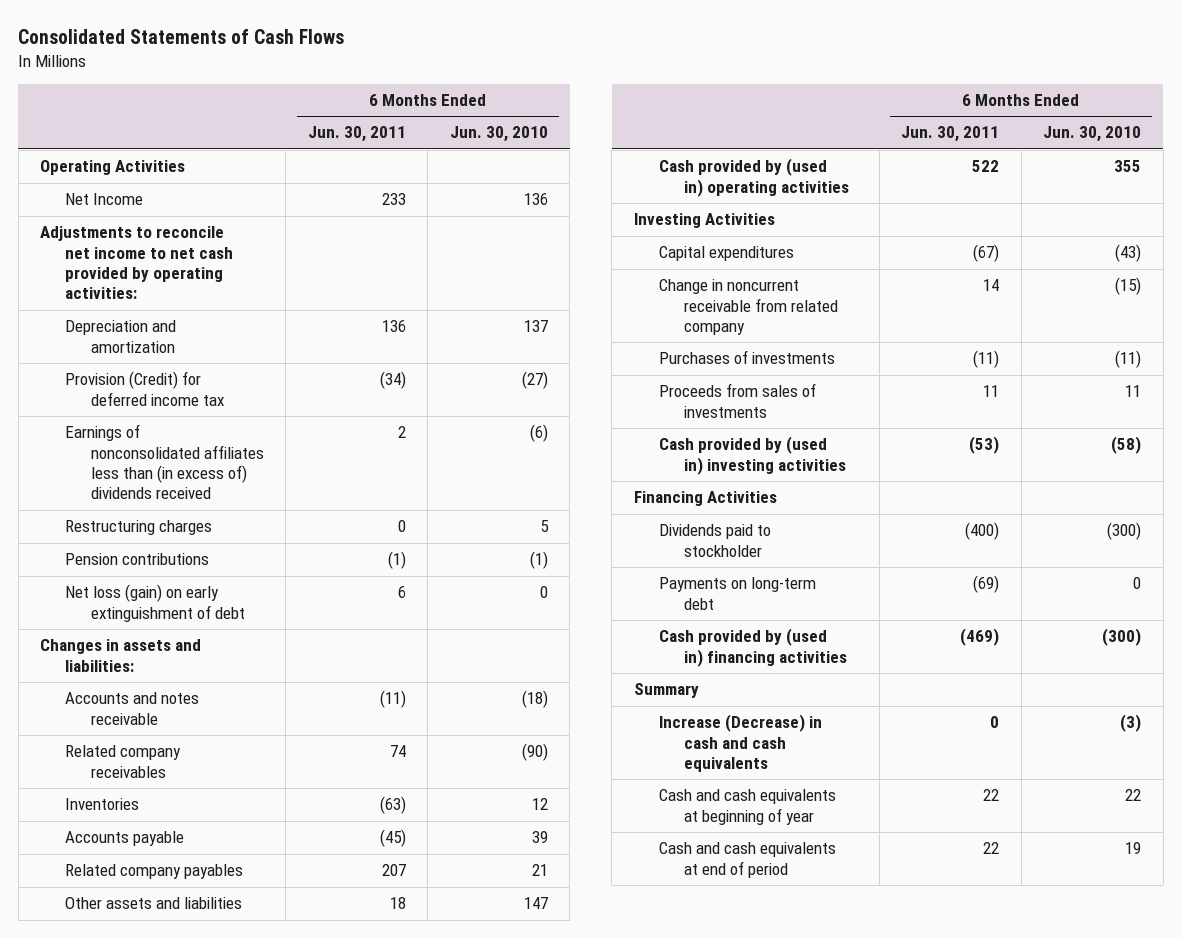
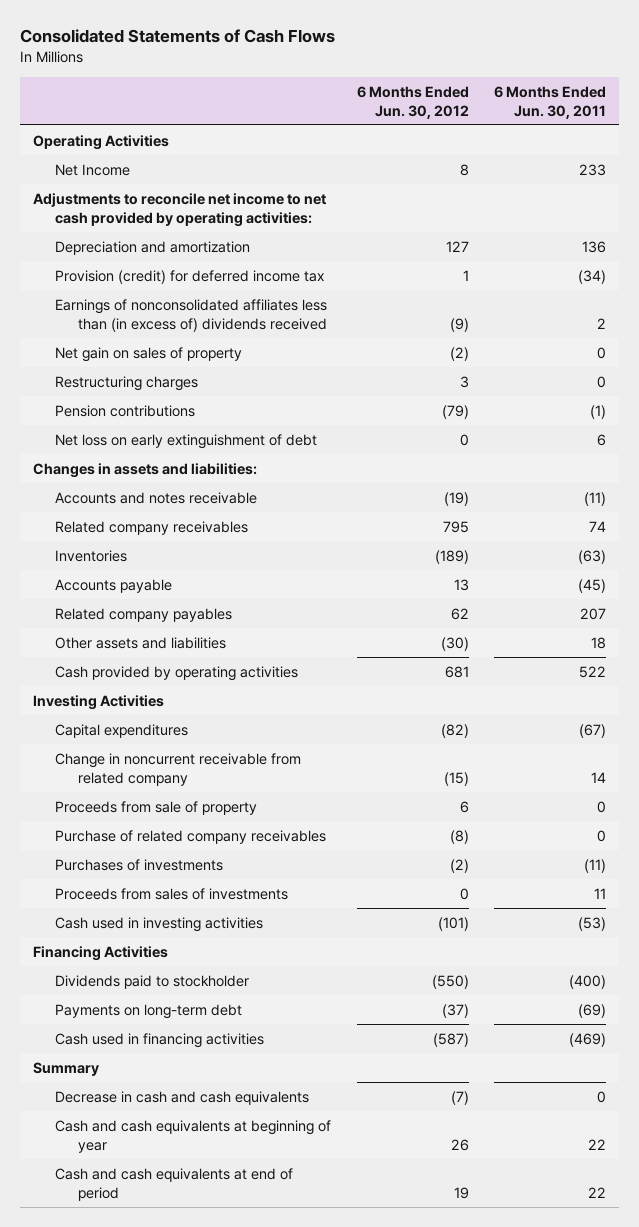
[449,126,548,143] Jun. 30, 2010 -> none
none -> [356,85,469,119] 6 Months Ended Jun. 30, 2012
[65,371,224,406] Provision (Credit) for deferred income tax -> [55,269,325,284] Provision (credit) for deferred income tax
none -> [55,346,243,362] Net gain on sales of property
[65,584,245,622] Net loss (gain) on early extinguishment of debt -> [55,433,318,449] Net loss on early extinguishment of debt
[658,158,850,197] Cash provided by (used in) operating activities -> [55,665,299,681] Cash provided by operating activities
none -> [55,800,258,815] Proceeds from sale of property
none -> [55,829,327,844] Purchase of related company receivables
[658,436,847,475] Cash provided by (used in) investing activities -> [55,916,264,932] Cash used in investing activities
[658,628,848,667] Cash provided by (used in) financing activities -> [55,1032,265,1048] Cash used in financing activities
[658,714,822,772] Increase (Decrease) in cash and cash equivalents -> [55,1090,310,1105] Decrease in cash and cash equivalents

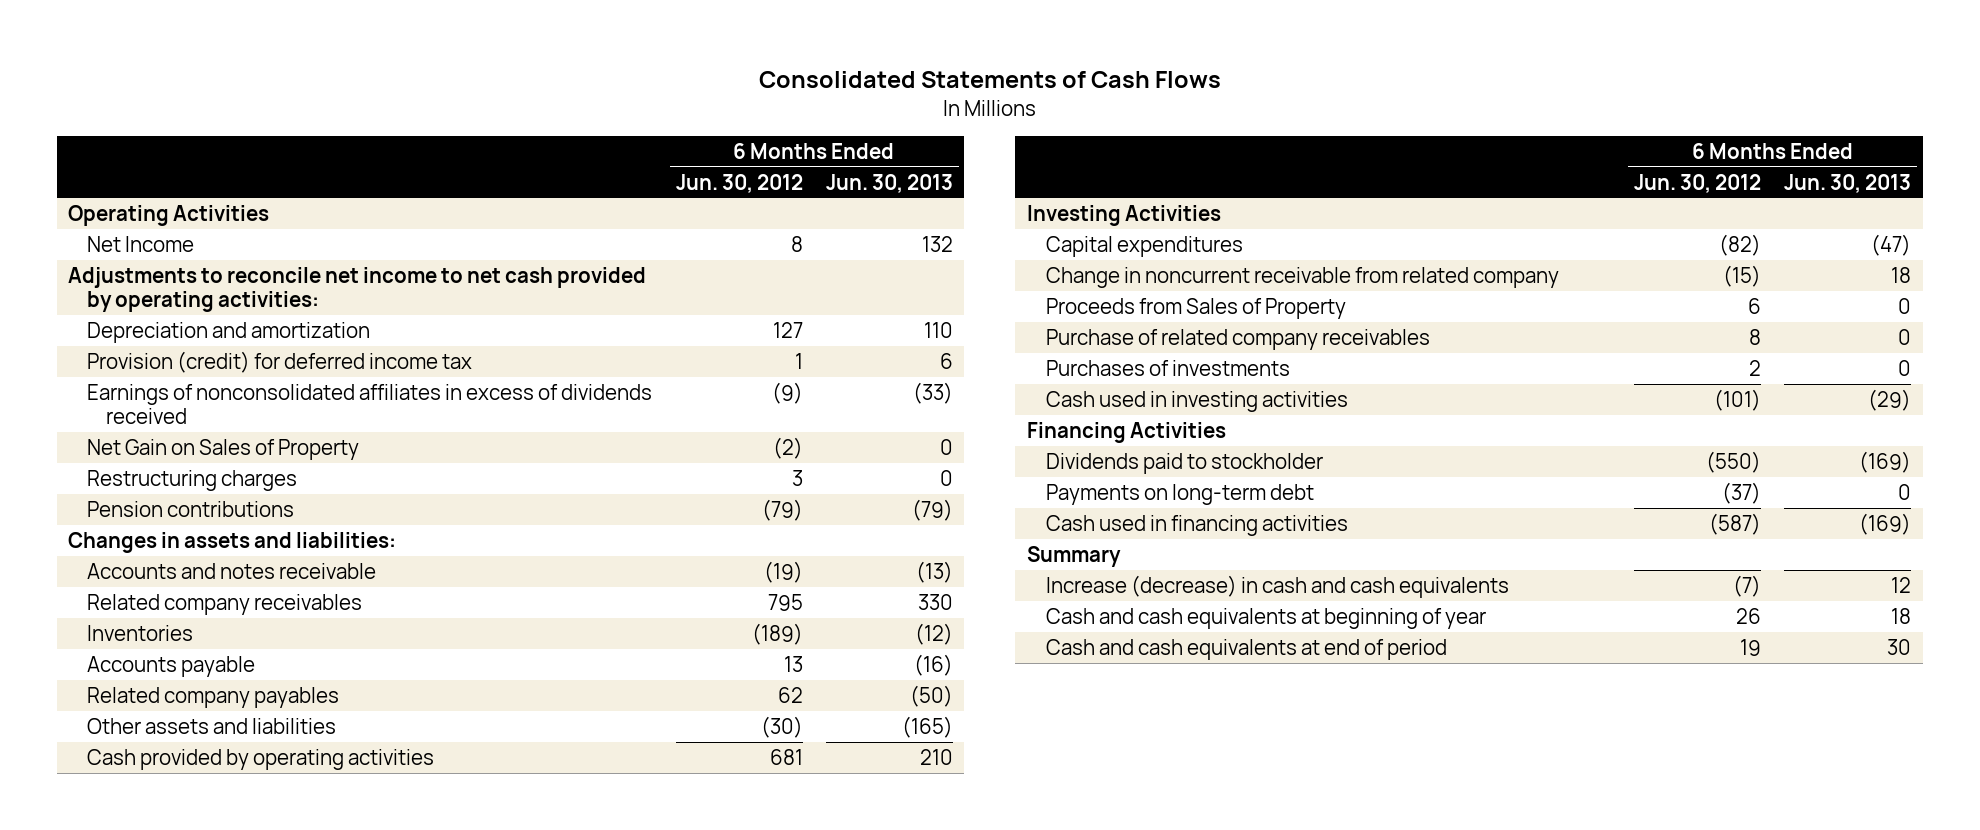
[494,85,607,119] 6 Months Ended Jun. 30, 2011 -> none
none -> [825,173,953,193] Jun. 30, 2013
[55,298,328,332] Earnings of nonconsolidated affiliates less than (in excess of) dividends received -> [87,383,653,424] Earnings of nonconsolidated affiliates in excess of dividends received
[55,346,243,362] Net gain on sales of property -> [87,438,360,460] Net Gain on Sales of Property
[55,433,318,449] Net loss on early extinguishment of debt -> none
[55,887,289,900] Proceeds from sales of investments -> none
[55,800,258,815] Proceeds from sale of property -> [1045,297,1346,319] Proceeds from Sales of Property
[449,829,469,844] (8) -> [1749,328,1762,345] 8
[449,858,469,873] (2) -> [1749,359,1762,376] 2
[55,1090,310,1105] Decrease in cash and cash equivalents -> [1045,574,1509,598] Increase (decrease) in cash and cash equivalents

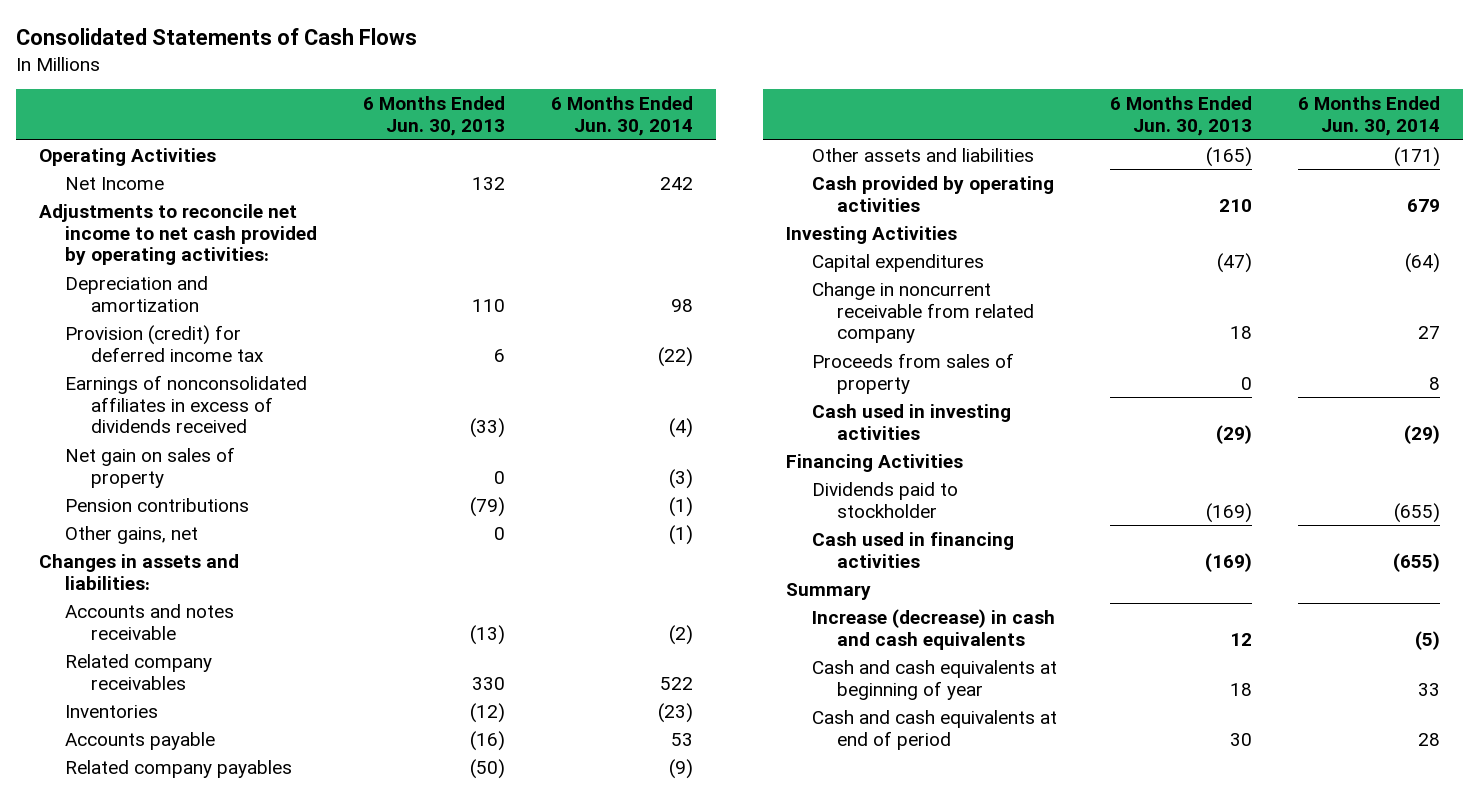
[675,173,803,193] Jun. 30, 2012 -> none
none -> [550,96,693,137] 6 Months Ended Jun. 30, 2014
[87,469,298,491] Restructuring charges -> none
[87,438,360,460] Net Gain on Sales of Property -> [64,446,235,488] Net gain on sales of property
none -> [64,525,198,544] Other gains, net
[1045,328,1430,350] Purchase of related company receivables -> none
[1045,359,1290,376] Purchases of investments -> none
[1045,297,1346,319] Proceeds from Sales of Property -> [811,352,1014,394] Proceeds from sales of property
[1045,483,1314,505] Payments on long-term debt -> none

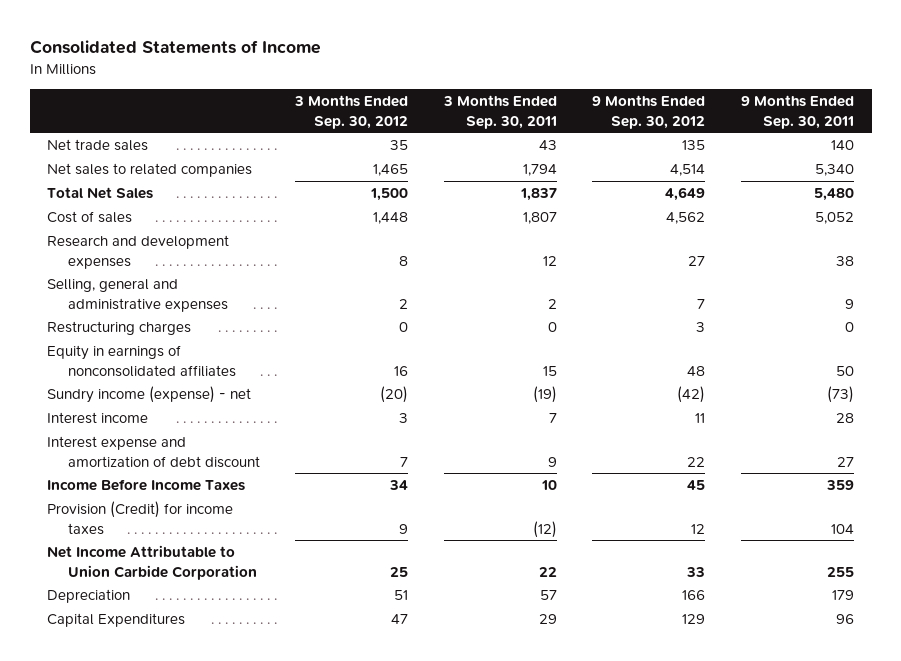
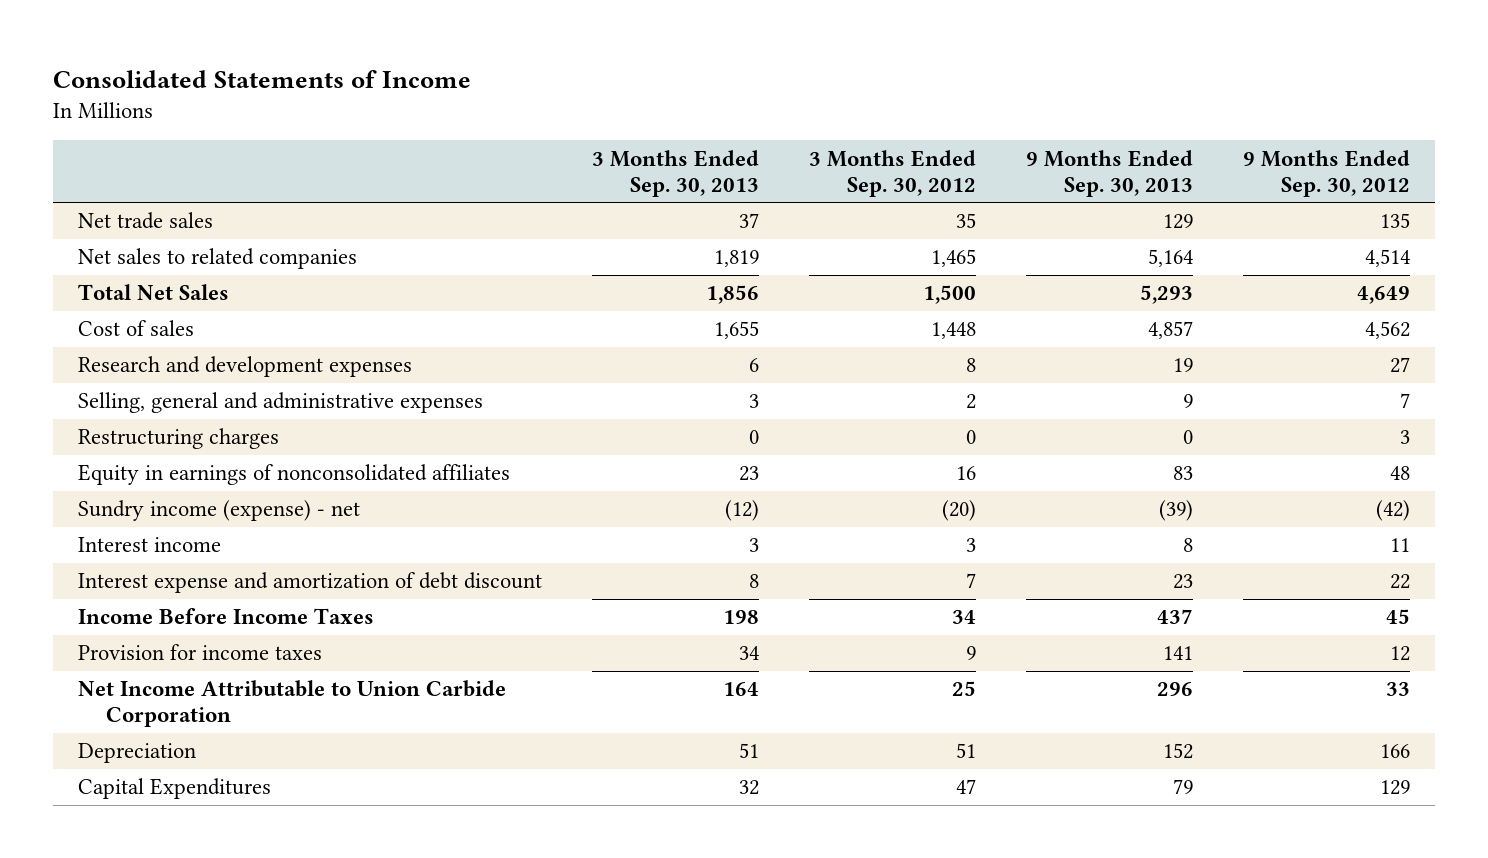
[442,95,557,129] 3 Months Ended Sep. 30, 2011 -> none
[740,95,854,129] 9 Months Ended Sep. 30, 2011 -> none
none -> [591,149,759,197] 3 Months Ended Sep. 30, 2013
none -> [1026,149,1194,197] 9 Months Ended Sep. 30, 2013
[47,500,234,535] Provision (Credit) for income taxes -> [77,644,322,661] Provision for income taxes

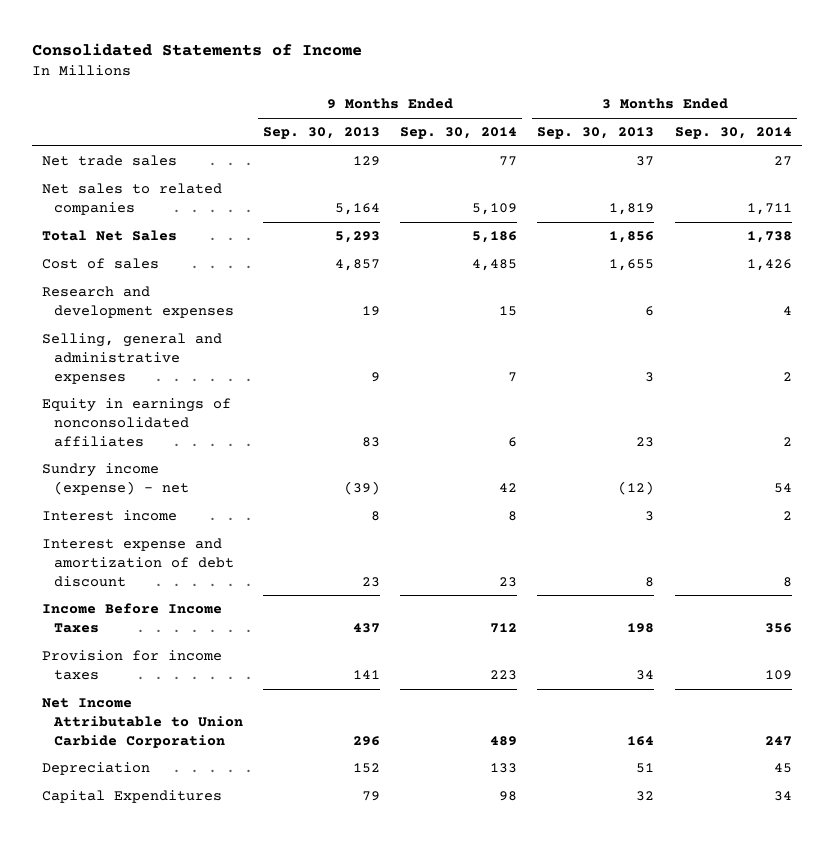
[809,149,977,197] 3 Months Ended Sep. 30, 2012 -> none
[1243,149,1411,197] 9 Months Ended Sep. 30, 2012 -> none
none -> [400,127,518,140] Sep. 30, 2014
none -> [674,127,792,140] Sep. 30, 2014
[77,428,279,450] Restructuring charges -> none

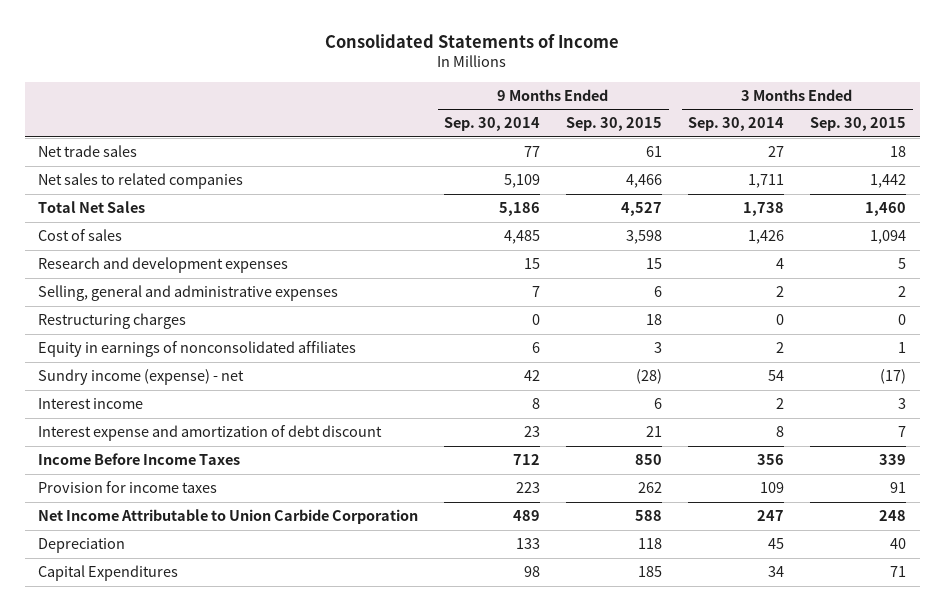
[263,127,381,140] Sep. 30, 2013 -> none
[537,127,655,140] Sep. 30, 2013 -> none
none -> [566,117,663,132] Sep. 30, 2015
none -> [810,117,907,132] Sep. 30, 2015
none -> [38,313,187,330] Restructuring charges

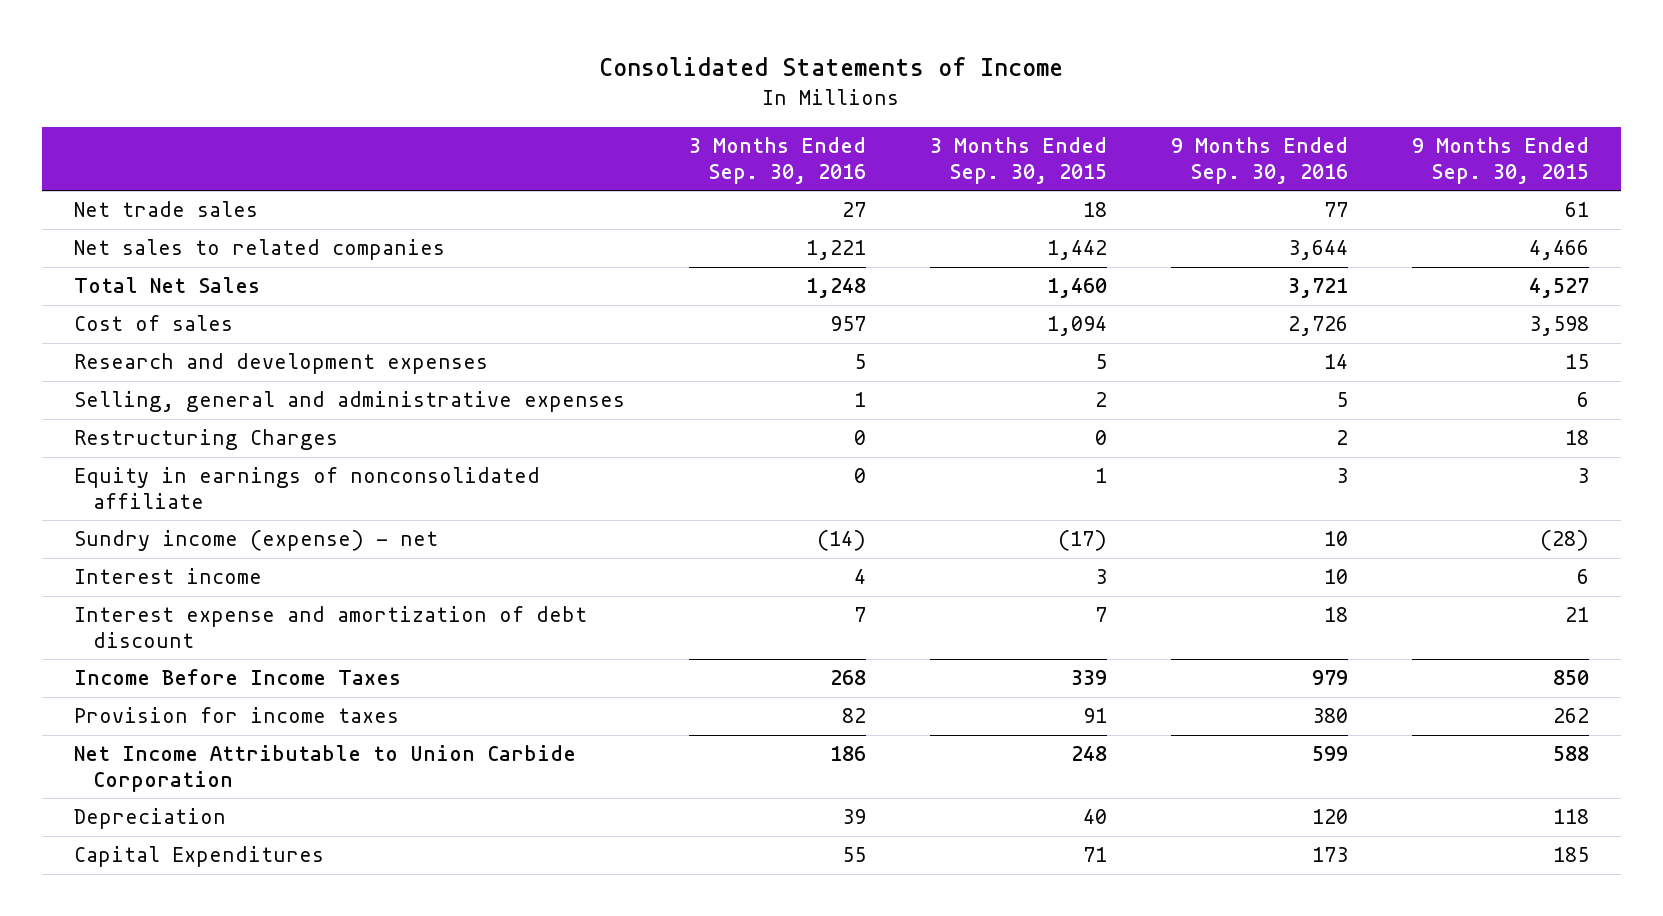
[444,117,541,132] Sep. 30, 2014 -> none
[688,117,785,132] Sep. 30, 2014 -> none
none -> [688,137,866,184] 3 Months Ended Sep. 30, 2016
none -> [1170,137,1348,184] 9 Months Ended Sep. 30, 2016
[38,313,187,330] Restructuring charges -> [74,429,339,451] Restructuring Charges
[38,341,357,358] Equity in earnings of nonconsolidated affiliates -> [74,467,541,510] Equity in earnings of nonconsolidated affiliate

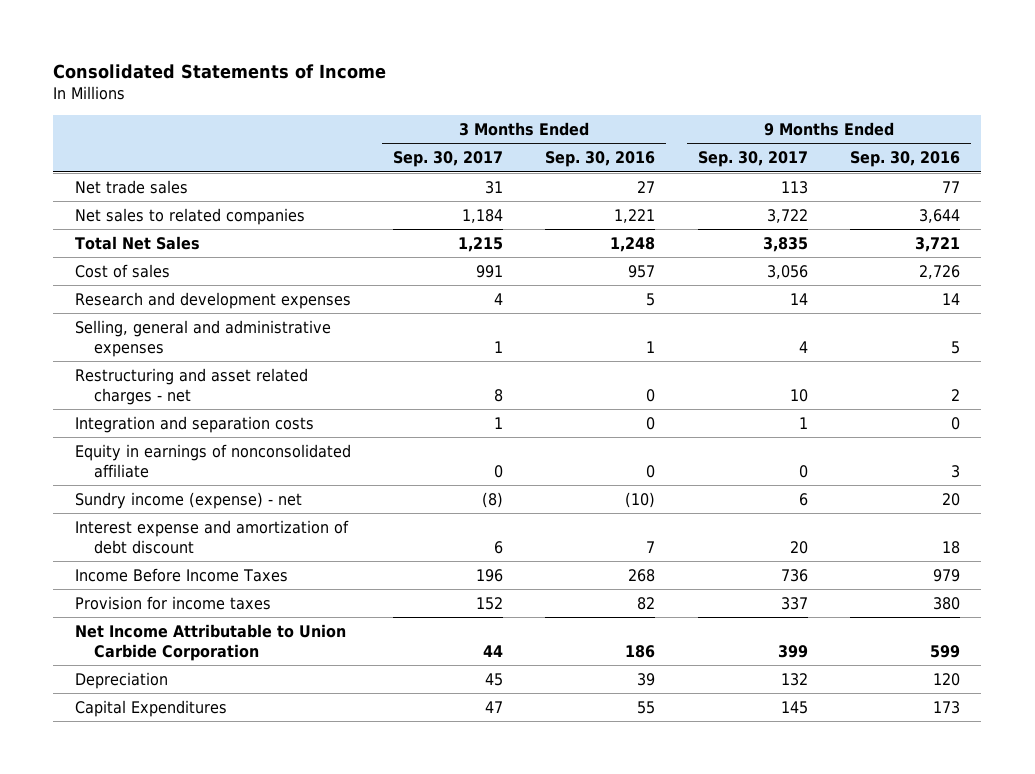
[929,137,1107,184] 3 Months Ended Sep. 30, 2015 -> none
[1411,137,1589,184] 9 Months Ended Sep. 30, 2015 -> none
none -> [393,151,504,168] Sep. 30, 2017
none -> [697,151,808,168] Sep. 30, 2017
[74,429,339,451] Restructuring Charges -> [74,367,308,405] Restructuring and asset related charges - net
none -> [74,415,314,433] Integration and separation costs
[74,568,263,585] Interest income -> none
[816,530,866,552] (14) -> [625,491,656,508] (10)
[1323,531,1348,547] 10 -> [942,492,961,506] 20

